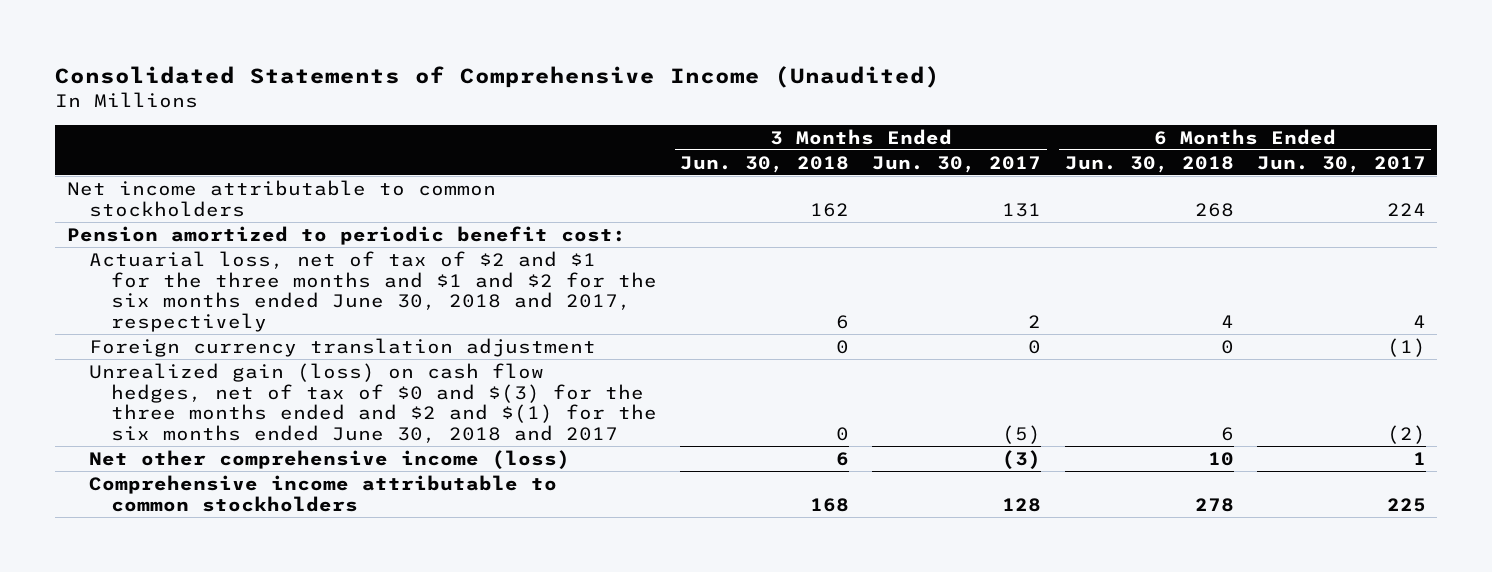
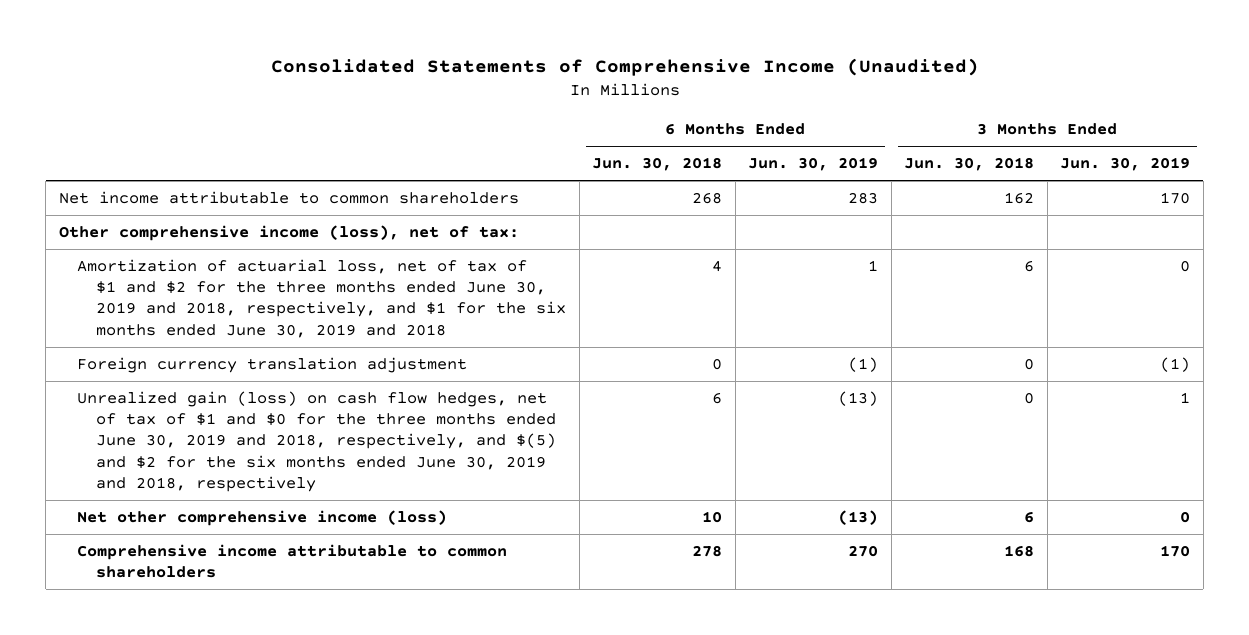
[872,155,1042,173] Jun. 30, 2017 -> none
[1256,155,1426,173] Jun. 30, 2017 -> none
none -> [748,157,879,172] Jun. 30, 2019
none -> [1060,157,1191,172] Jun. 30, 2019
[66,225,626,245] Pension amortized to periodic benefit cost: -> none
[66,179,496,217] Net income attributable to common stockholders -> [58,191,519,205] Net income attributable to common shareholders
none -> [58,225,519,242] Other comprehensive income (loss), net of tax:
[89,250,658,332] Actuarial loss, net of tax of $2 and $1 for the three months and $1 and $2 for the six months ended June 30, 2018 and 2017, respectively -> [77,259,567,338] Amortization of actuarial loss, net of tax of $1 and $2 for the three months ended June 30, 2019 and 2018, respectively, and $1 for the six months ended June 30, 2019 and 2018
[89,362,658,443] Unrealized gain (loss) on cash flow hedges, net of tax of $0 and $(3) for the three months ended and $2 and $(1) for the six months ended June 30, 2018 and 2017 -> [77,391,557,492] Unrealized gain (loss) on cash flow hedges, net of tax of $1 and $0 for the three months ended June 30, 2019 and 2018, respectively, and $(5) and $2 for the six months ended June 30, 2019 and 2018, respectively
[89,474,558,512] Comprehensive income attributable to common stockholders -> [77,544,508,579] Comprehensive income attributable to common shareholders

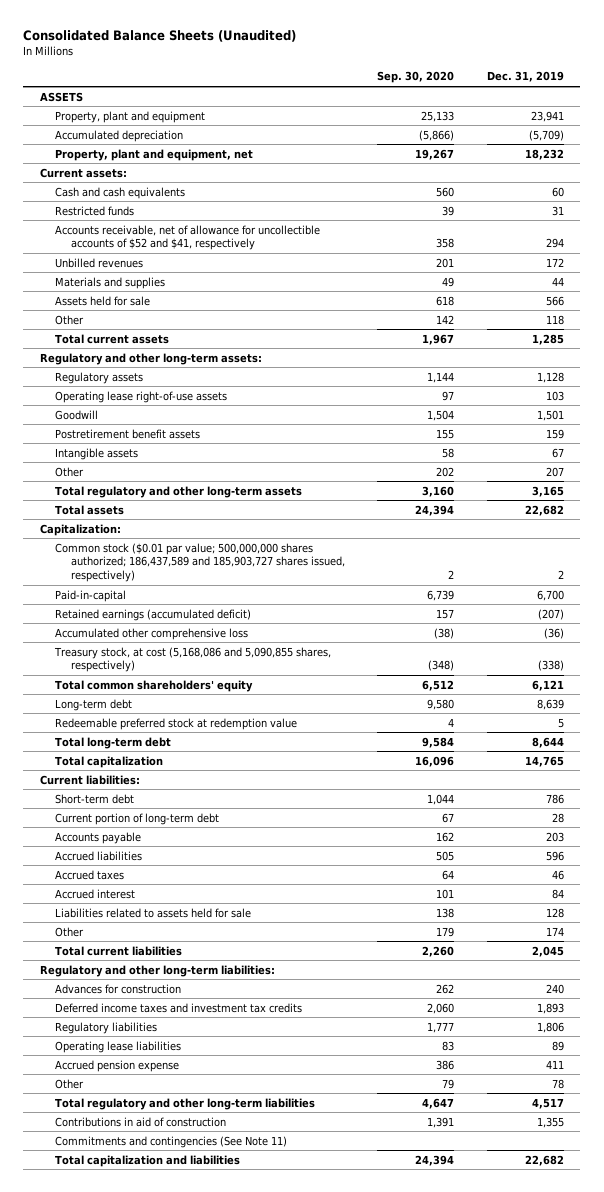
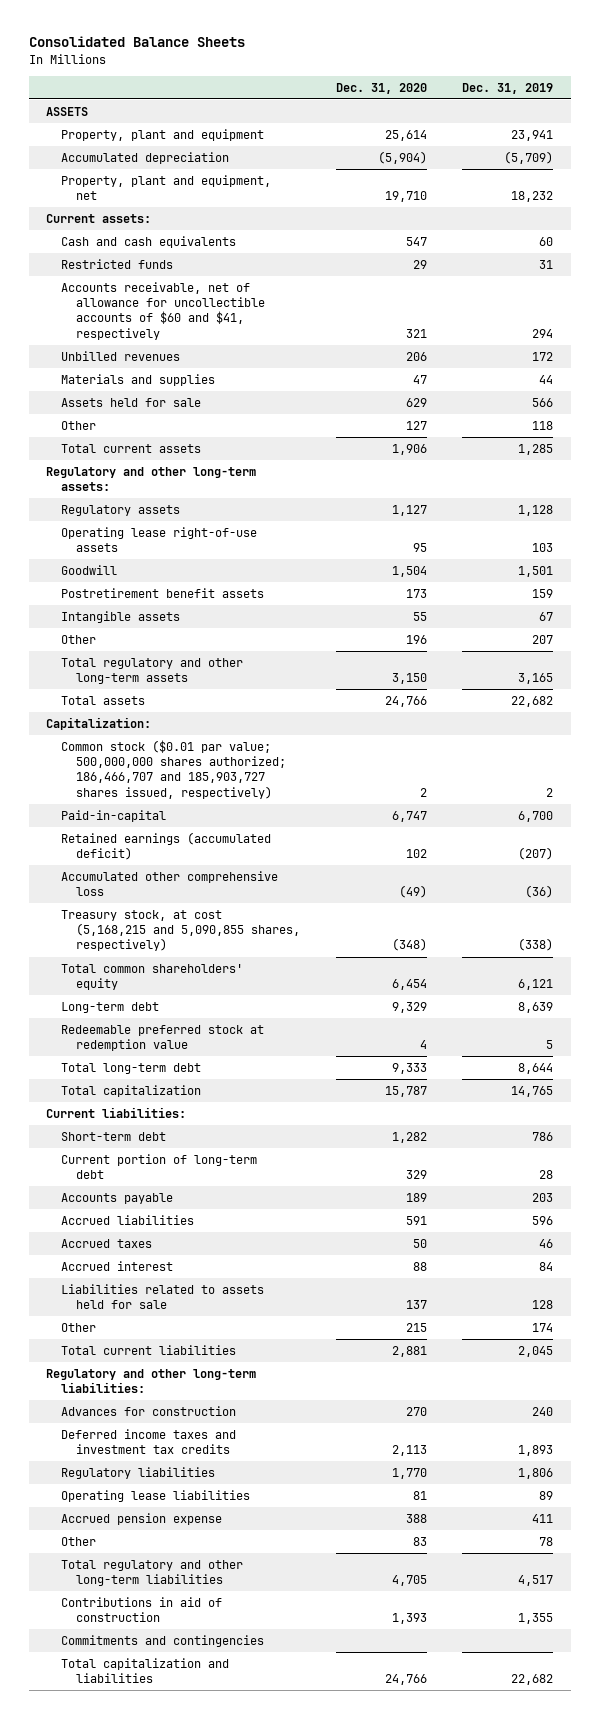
[23,30,297,43] Consolidated Balance Sheets (Unaudited) -> [28,36,245,48] Consolidated Balance Sheets
[377,71,455,84] Sep. 30, 2020 -> none
none -> [335,82,427,94] Dec. 31, 2020
[55,224,321,251] Accounts receivable, net of allowance for uncollectible accounts of $52 and $41, respectively -> [61,282,266,340] Accounts receivable, net of allowance for uncollectible accounts of $60 and $41, respectively
[55,542,345,582] Common stock ($0.01 par value; 500,000,000 shares authorized; 186,437,589 and 185,903,727 shares issued, respectively) -> [61,740,287,799] Common stock ($0.01 par value; 500,000,000 shares authorized; 186,466,707 and 185,903,727 shares issued, respectively)
[54,646,332,673] Treasury stock, at cost (5,168,086 and 5,090,855 shares, respectively) -> [61,910,301,952] Treasury stock, at cost (5,168,215 and 5,090,855 shares, respectively)
[55,1135,288,1148] Commitments and contingencies (See Note 11) -> [61,1635,265,1648] Commitments and contingencies

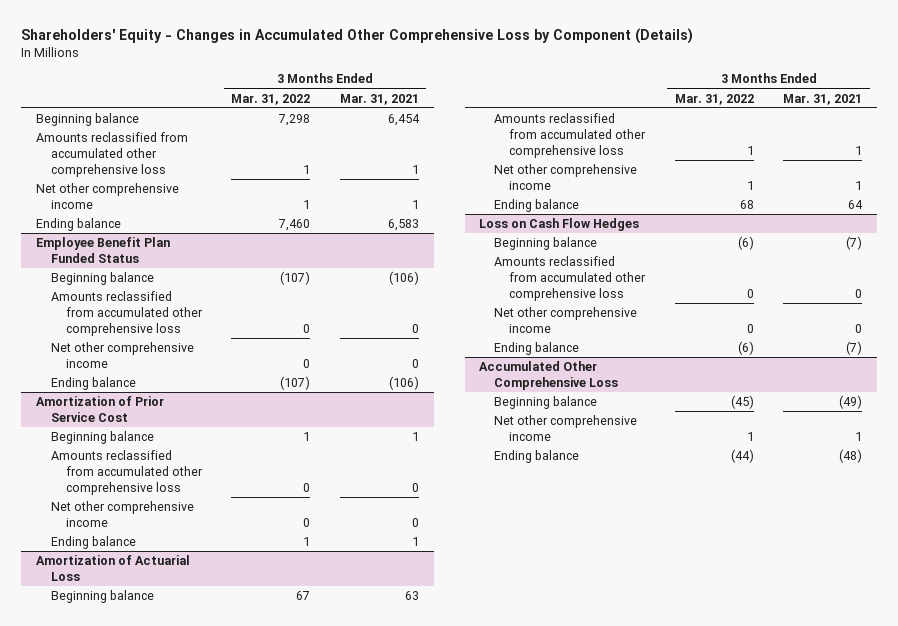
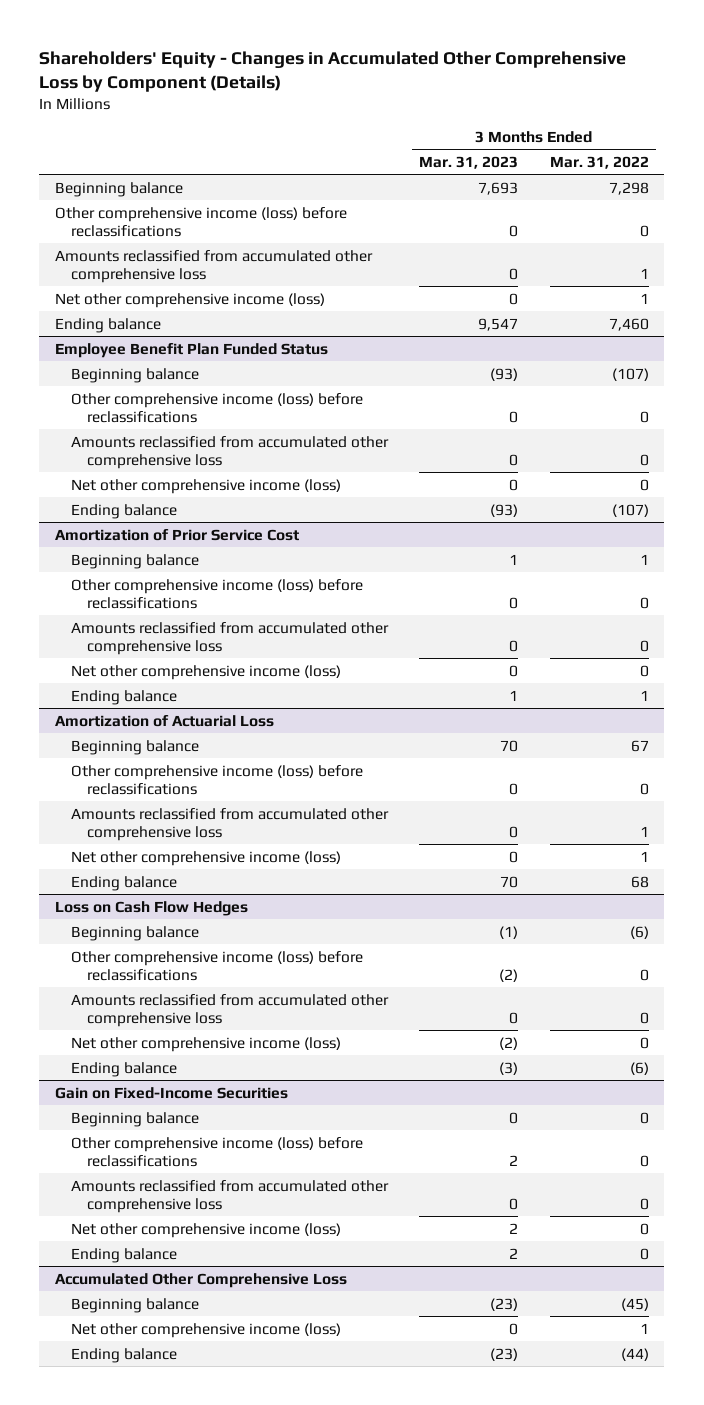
[340,93,420,105] Mar. 31, 2021 -> none
none -> [419,155,519,169] Mar. 31, 2023
none -> [55,206,348,237] Other comprehensive income (loss) before reclassifications
[36,183,180,209] Net other comprehensive income -> [55,292,326,308] Net other comprehensive income (loss)
none -> [71,392,364,423] Other comprehensive income (loss) before reclassifications
[50,342,194,368] Net other comprehensive income -> [71,478,342,494] Net other comprehensive income (loss)
none -> [71,578,364,609] Other comprehensive income (loss) before reclassifications
[50,501,194,527] Net other comprehensive income -> [71,664,342,680] Net other comprehensive income (loss)
none -> [71,764,364,795] Other comprehensive income (loss) before reclassifications
[494,164,638,190] Net other comprehensive income -> [71,850,342,866] Net other comprehensive income (loss)
none -> [71,950,364,981] Other comprehensive income (loss) before reclassifications
[494,307,638,333] Net other comprehensive income -> [71,1036,342,1052] Net other comprehensive income (loss)
none -> [55,1086,289,1099] Gain on Fixed-Income Securities
none -> [71,1111,200,1127] Beginning balance
none -> [71,1136,364,1167] Other comprehensive income (loss) before reclassifications
none -> [71,1179,390,1213] Amounts reclassified from accumulated other comprehensive loss
none -> [71,1222,342,1238] Net other comprehensive income (loss)
none -> [71,1247,178,1263] Ending balance
[494,415,638,441] Net other comprehensive income -> [71,1322,342,1338] Net other comprehensive income (loss)

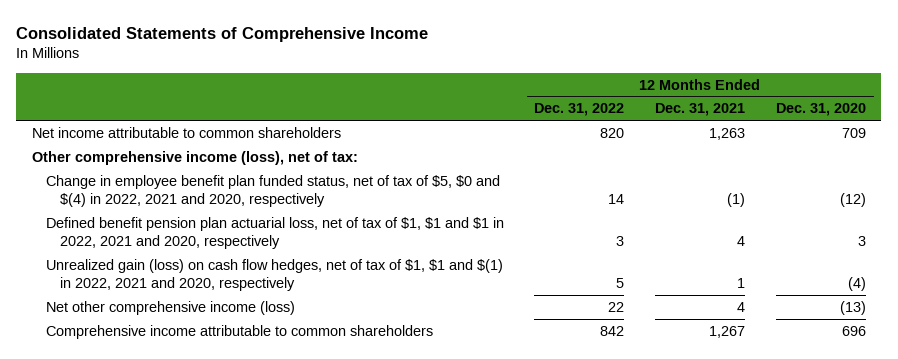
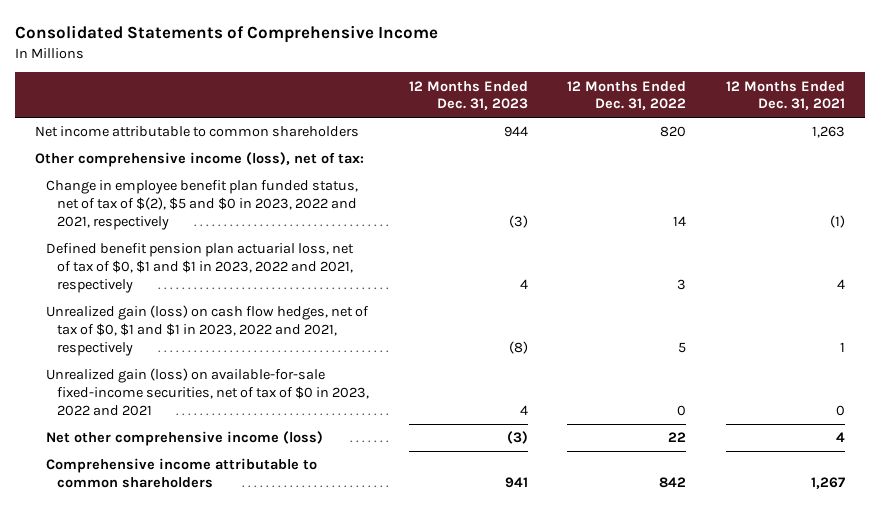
[775,103,866,117] Dec. 31, 2020 -> none
none -> [408,80,528,111] 12 Months Ended Dec. 31, 2023
[45,174,500,208] Change in employee benefit plan funded status, net of tax of $5, $0 and $(4) in 2022, 2021 and 2020, respectively -> [46,180,359,230] Change in employee benefit plan funded status, net of tax of $(2), $5 and $0 in 2023, 2022 and 2021, respectively
[45,216,504,250] Defined benefit pension plan actuarial loss, net of tax of $1, $1 and $1 in 2022, 2021 and 2020, respectively -> [46,243,355,293] Defined benefit pension plan actuarial loss, net of tax of $0, $1 and $1 in 2023, 2022 and 2021, respectively
[45,258,503,292] Unrealized gain (loss) on cash flow hedges, net of tax of $1, $1 and $(1) in 2022, 2021 and 2020, respectively -> [46,305,370,356] Unrealized gain (loss) on cash flow hedges, net of tax of $0, $1 and $1 in 2023, 2022 and 2021, respectively
none -> [46,368,369,416] Unrealized gain (loss) on available-for-sale fixed-income securities, net of tax of $0 in 2023, 2022 and 2021

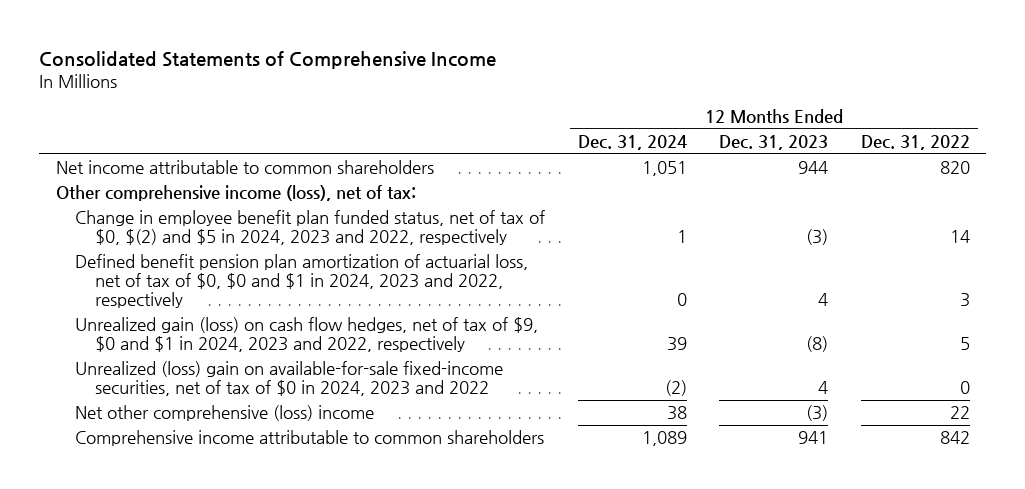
[725,80,845,111] 12 Months Ended Dec. 31, 2021 -> none
none -> [577,134,687,150] Dec. 31, 2024
[46,180,359,230] Change in employee benefit plan funded status, net of tax of $(2), $5 and $0 in 2023, 2022 and 2021, respectively -> [75,210,546,246] Change in employee benefit plan funded status, net of tax of $0, $(2) and $5 in 2024, 2023 and 2022, respectively
[46,243,355,293] Defined benefit pension plan actuarial loss, net of tax of $0, $1 and $1 in 2023, 2022 and 2021, respectively -> [75,254,529,309] Defined benefit pension plan amortization of actuarial loss, net of tax of $0, $0 and $1 in 2024, 2023 and 2022, respectively
[46,305,370,356] Unrealized gain (loss) on cash flow hedges, net of tax of $0, $1 and $1 in 2023, 2022 and 2021, respectively -> [75,317,539,353] Unrealized gain (loss) on cash flow hedges, net of tax of $9, $0 and $1 in 2024, 2023 and 2022, respectively
[46,368,369,416] Unrealized gain (loss) on available-for-sale fixed-income securities, net of tax of $0 in 2023, 2022 and 2021 -> [75,361,504,397] Unrealized (loss) gain on available-for-sale fixed-income securities, net of tax of $0 in 2024, 2023 and 2022
[46,431,324,447] Net other comprehensive income (loss) -> [75,405,375,422] Net other comprehensive (loss) income

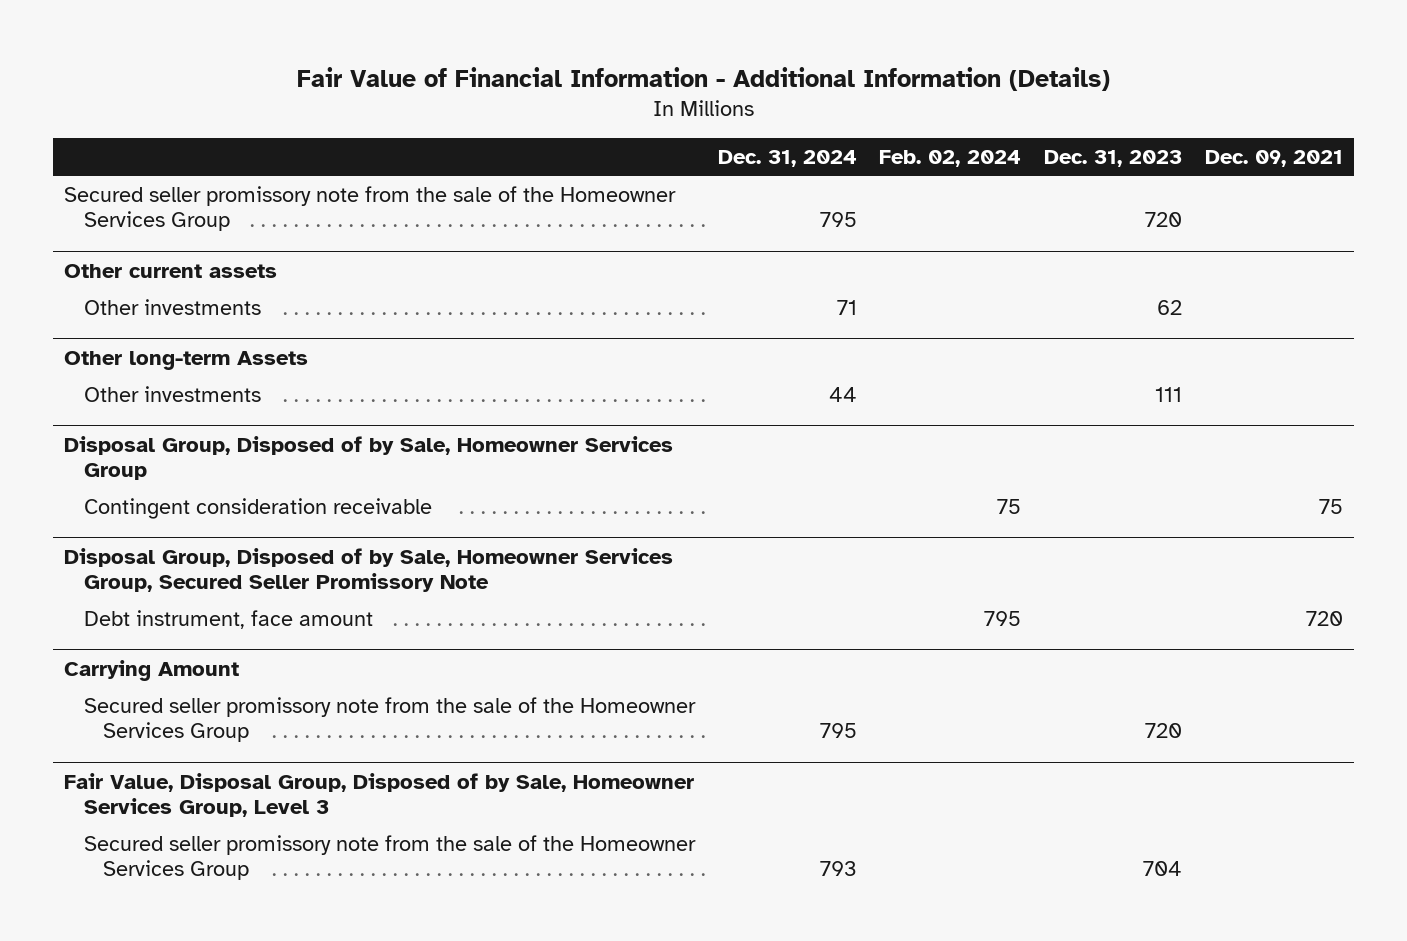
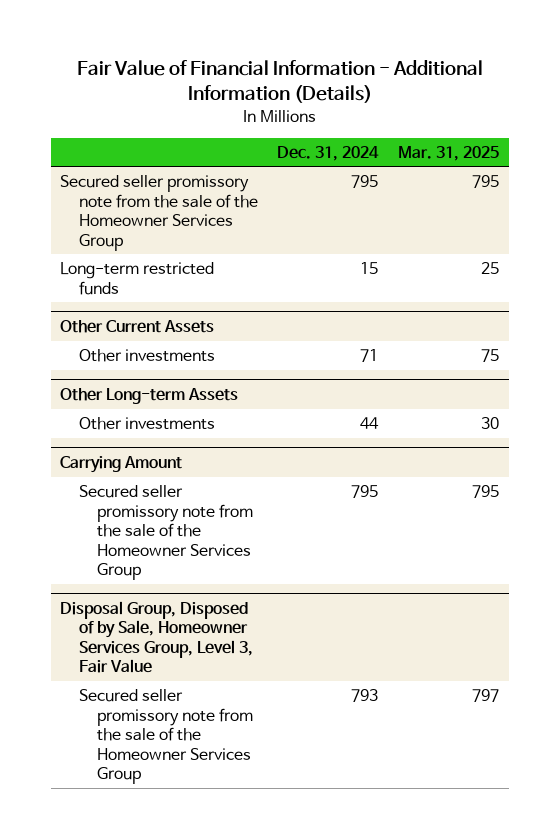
[879,149,1022,167] Feb. 02, 2024 -> none
[1044,149,1183,167] Dec. 31, 2023 -> none
[1204,149,1343,167] Dec. 09, 2021 -> none
none -> [398,145,500,161] Mar. 31, 2025
none -> [60,262,215,295] Long-term restricted funds
[64,263,278,278] Other current assets -> [60,319,215,333] Other Current Assets
[64,350,309,370] Other long-term Assets -> [60,387,239,404] Other Long-term Assets
[64,435,674,481] Disposal Group, Disposed of by Sale, Homeowner Services Group -> none
[83,497,432,519] Contingent consideration receivable -> none
[64,547,674,593] Disposal Group, Disposed of by Sale, Homeowner Services Group, Secured Seller Promissory Note -> none
[83,609,373,629] Debt instrument, face amount -> none
[64,772,695,818] Fair Value, Disposal Group, Disposed of by Sale, Homeowner Services Group, Level 3 -> [60,600,253,674] Disposal Group, Disposed of by Sale, Homeowner Services Group, Level 3, Fair Value

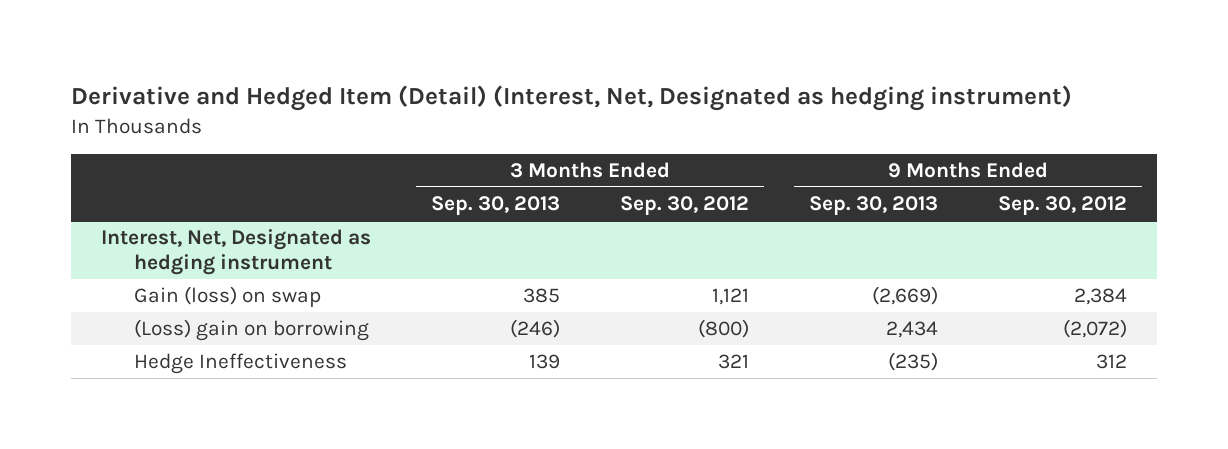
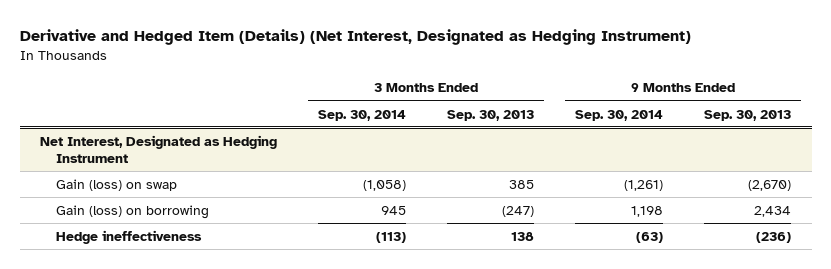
[71,85,1073,112] Derivative and Hedged Item (Detail) (Interest, Net, Designated as hedging instrument) -> [19,29,691,46] Derivative and Hedged Item (Details) (Net Interest, Designated as Hedging Instrument)
[619,196,749,216] Sep. 30, 2012 -> none
[997,196,1127,216] Sep. 30, 2012 -> none
none -> [318,109,407,121] Sep. 30, 2014
none -> [575,109,664,121] Sep. 30, 2014
[101,229,372,276] Interest, Net, Designated as hedging instrument -> [40,134,278,163] Net Interest, Designated as Hedging Instrument
[871,286,938,306] (2,669) -> [748,179,792,191] (2,670)
[134,319,370,342] (Loss) gain on borrowing -> [56,204,210,219] Gain (loss) on borrowing
[510,319,561,339] (246) -> [502,205,535,217] (247)
[134,353,348,375] Hedge Ineffectiveness -> [56,229,203,244] Hedge ineffectiveness
[529,354,561,370] 139 -> [511,231,535,241] 138
[887,352,938,372] (235) -> [756,231,792,243] (236)

